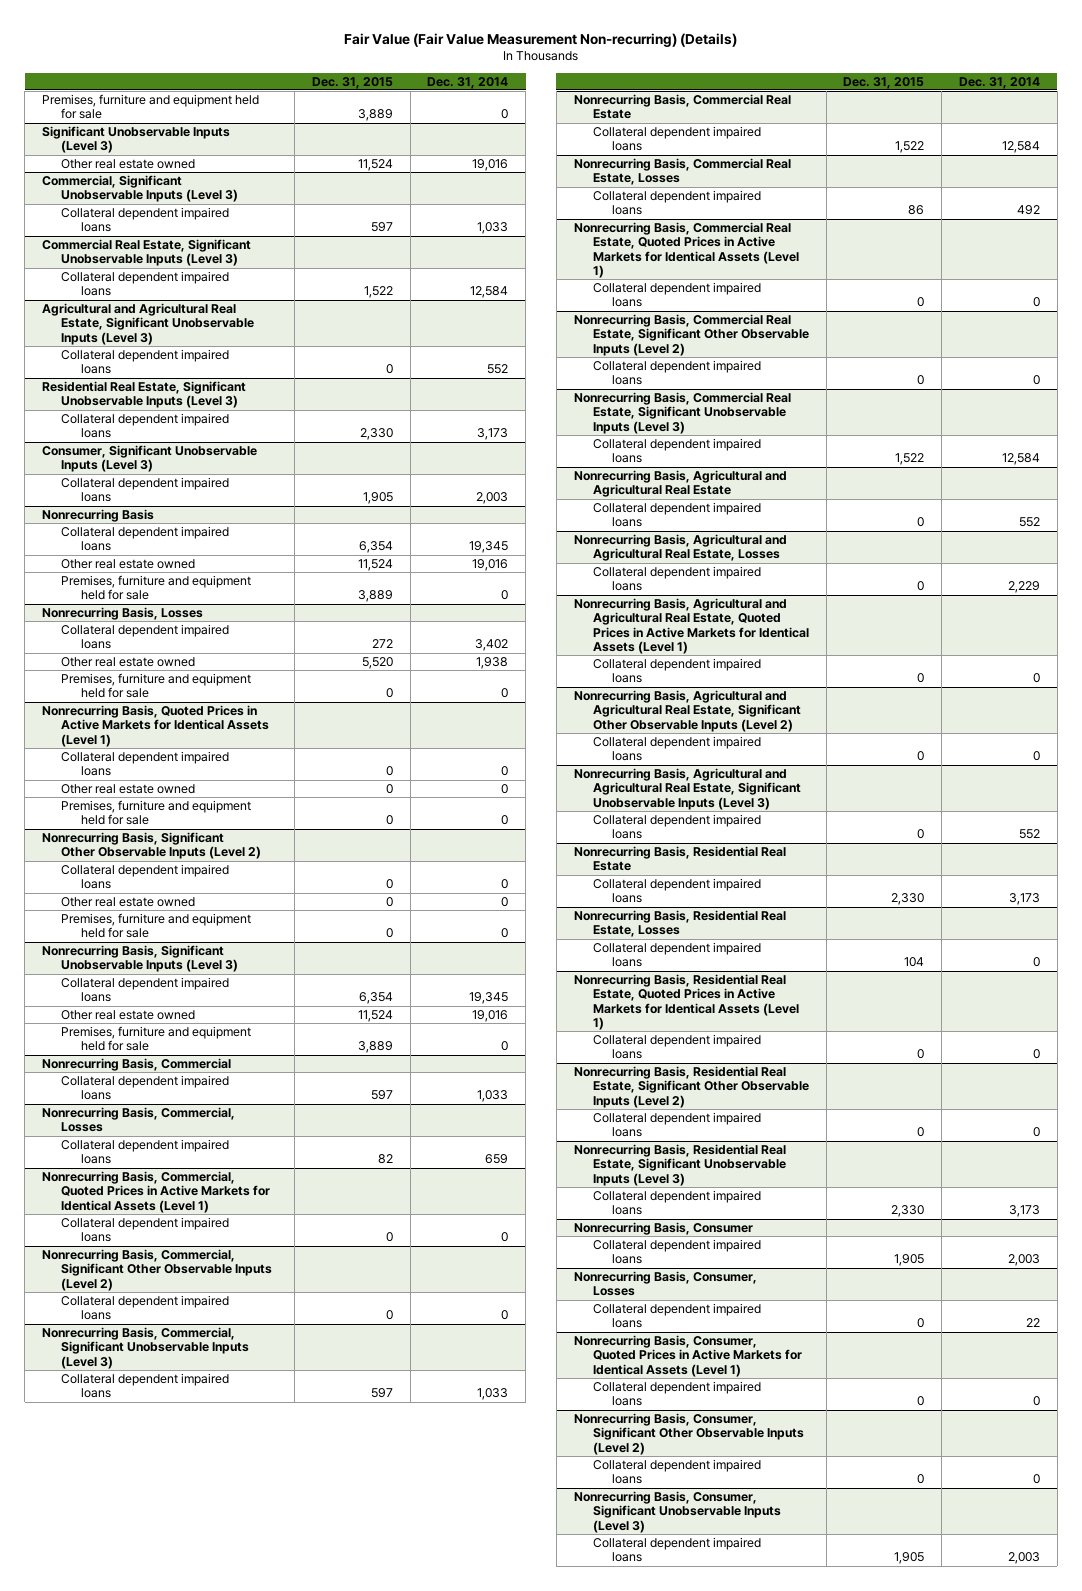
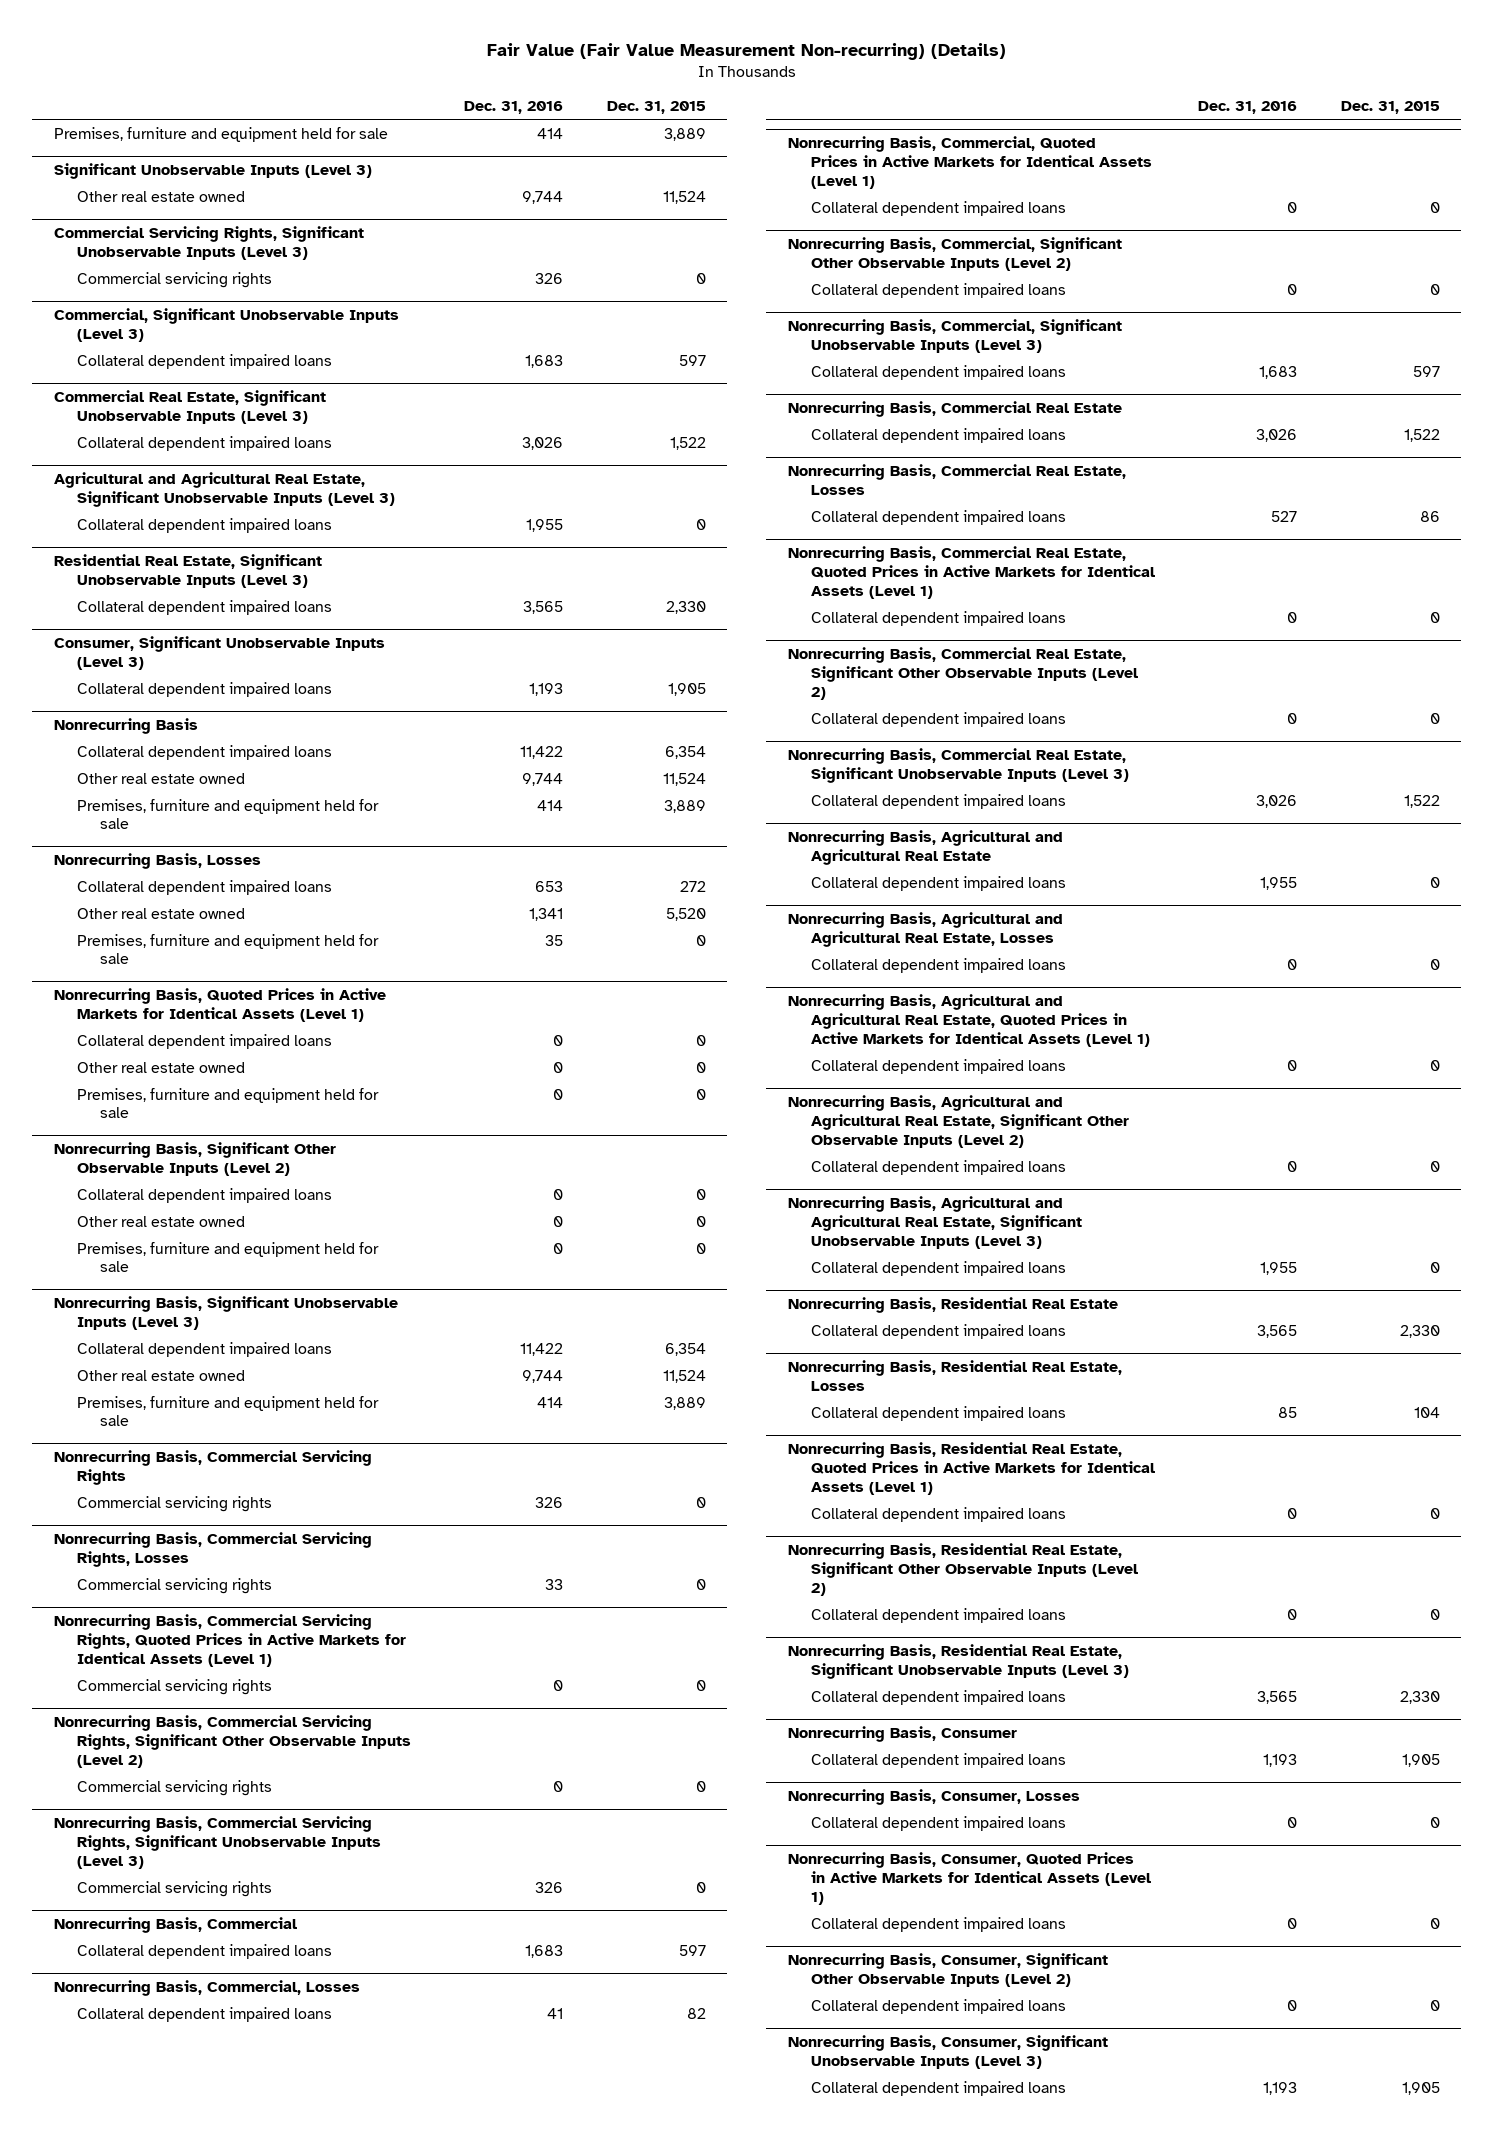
[427,76,509,89] Dec. 31, 2014 -> none
none -> [464,101,564,115] Dec. 31, 2016
none -> [54,225,365,260] Commercial Servicing Rights, Significant Unobservable Inputs (Level 3)
none -> [76,271,272,288] Commercial servicing rights
none -> [54,1449,373,1485] Nonrecurring Basis, Commercial Servicing Rights
none -> [76,1495,272,1512] Commercial servicing rights
none -> [54,1531,373,1567] Nonrecurring Basis, Commercial Servicing Rights, Losses
none -> [76,1577,272,1594] Commercial servicing rights
none -> [54,1613,406,1667] Nonrecurring Basis, Commercial Servicing Rights, Quoted Prices in Active Markets for Identical Assets (Level 1)
none -> [76,1678,272,1695] Commercial servicing rights
none -> [54,1714,411,1768] Nonrecurring Basis, Commercial Servicing Rights, Significant Other Observable Inputs (Level 2)
none -> [76,1779,272,1796] Commercial servicing rights
none -> [54,1815,381,1869] Nonrecurring Basis, Commercial Servicing Rights, Significant Unobservable Inputs (Level 3)
none -> [76,1880,272,1897] Commercial servicing rights

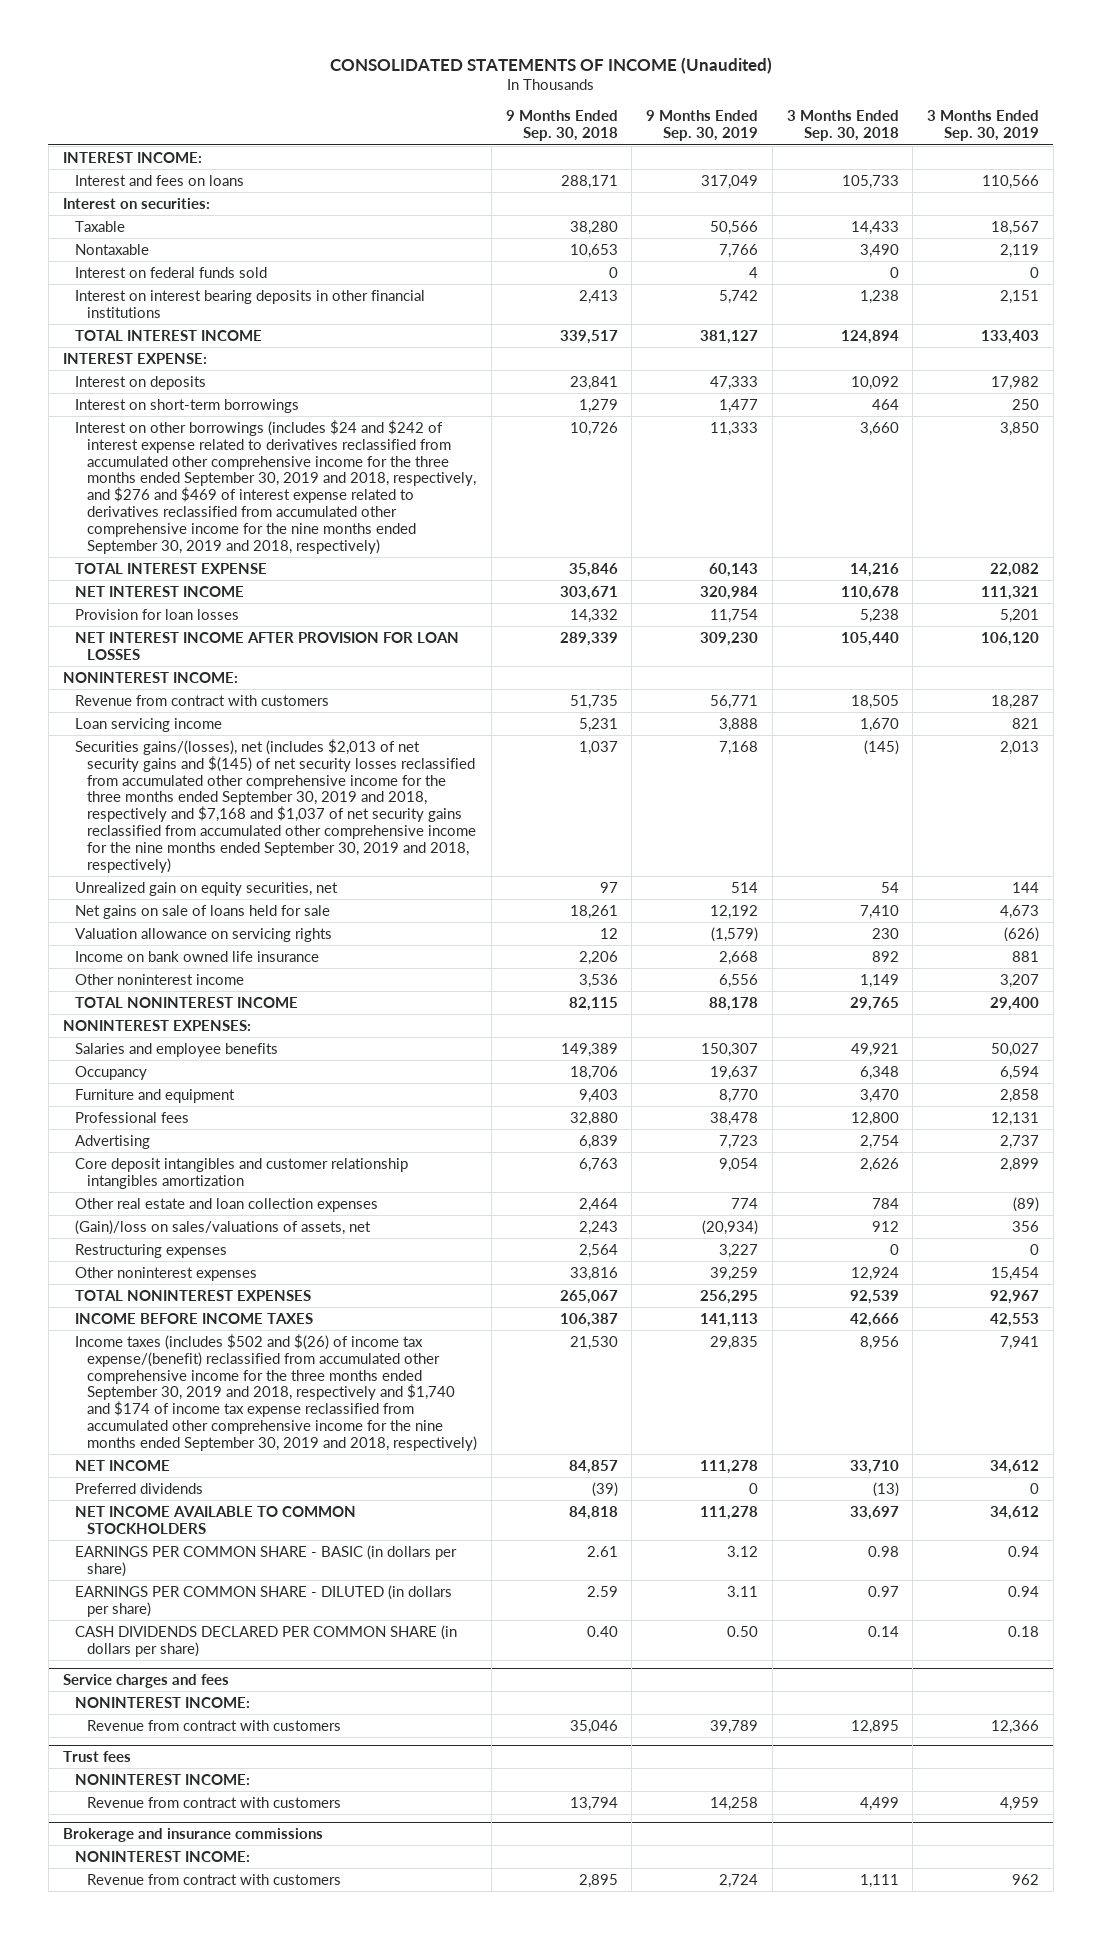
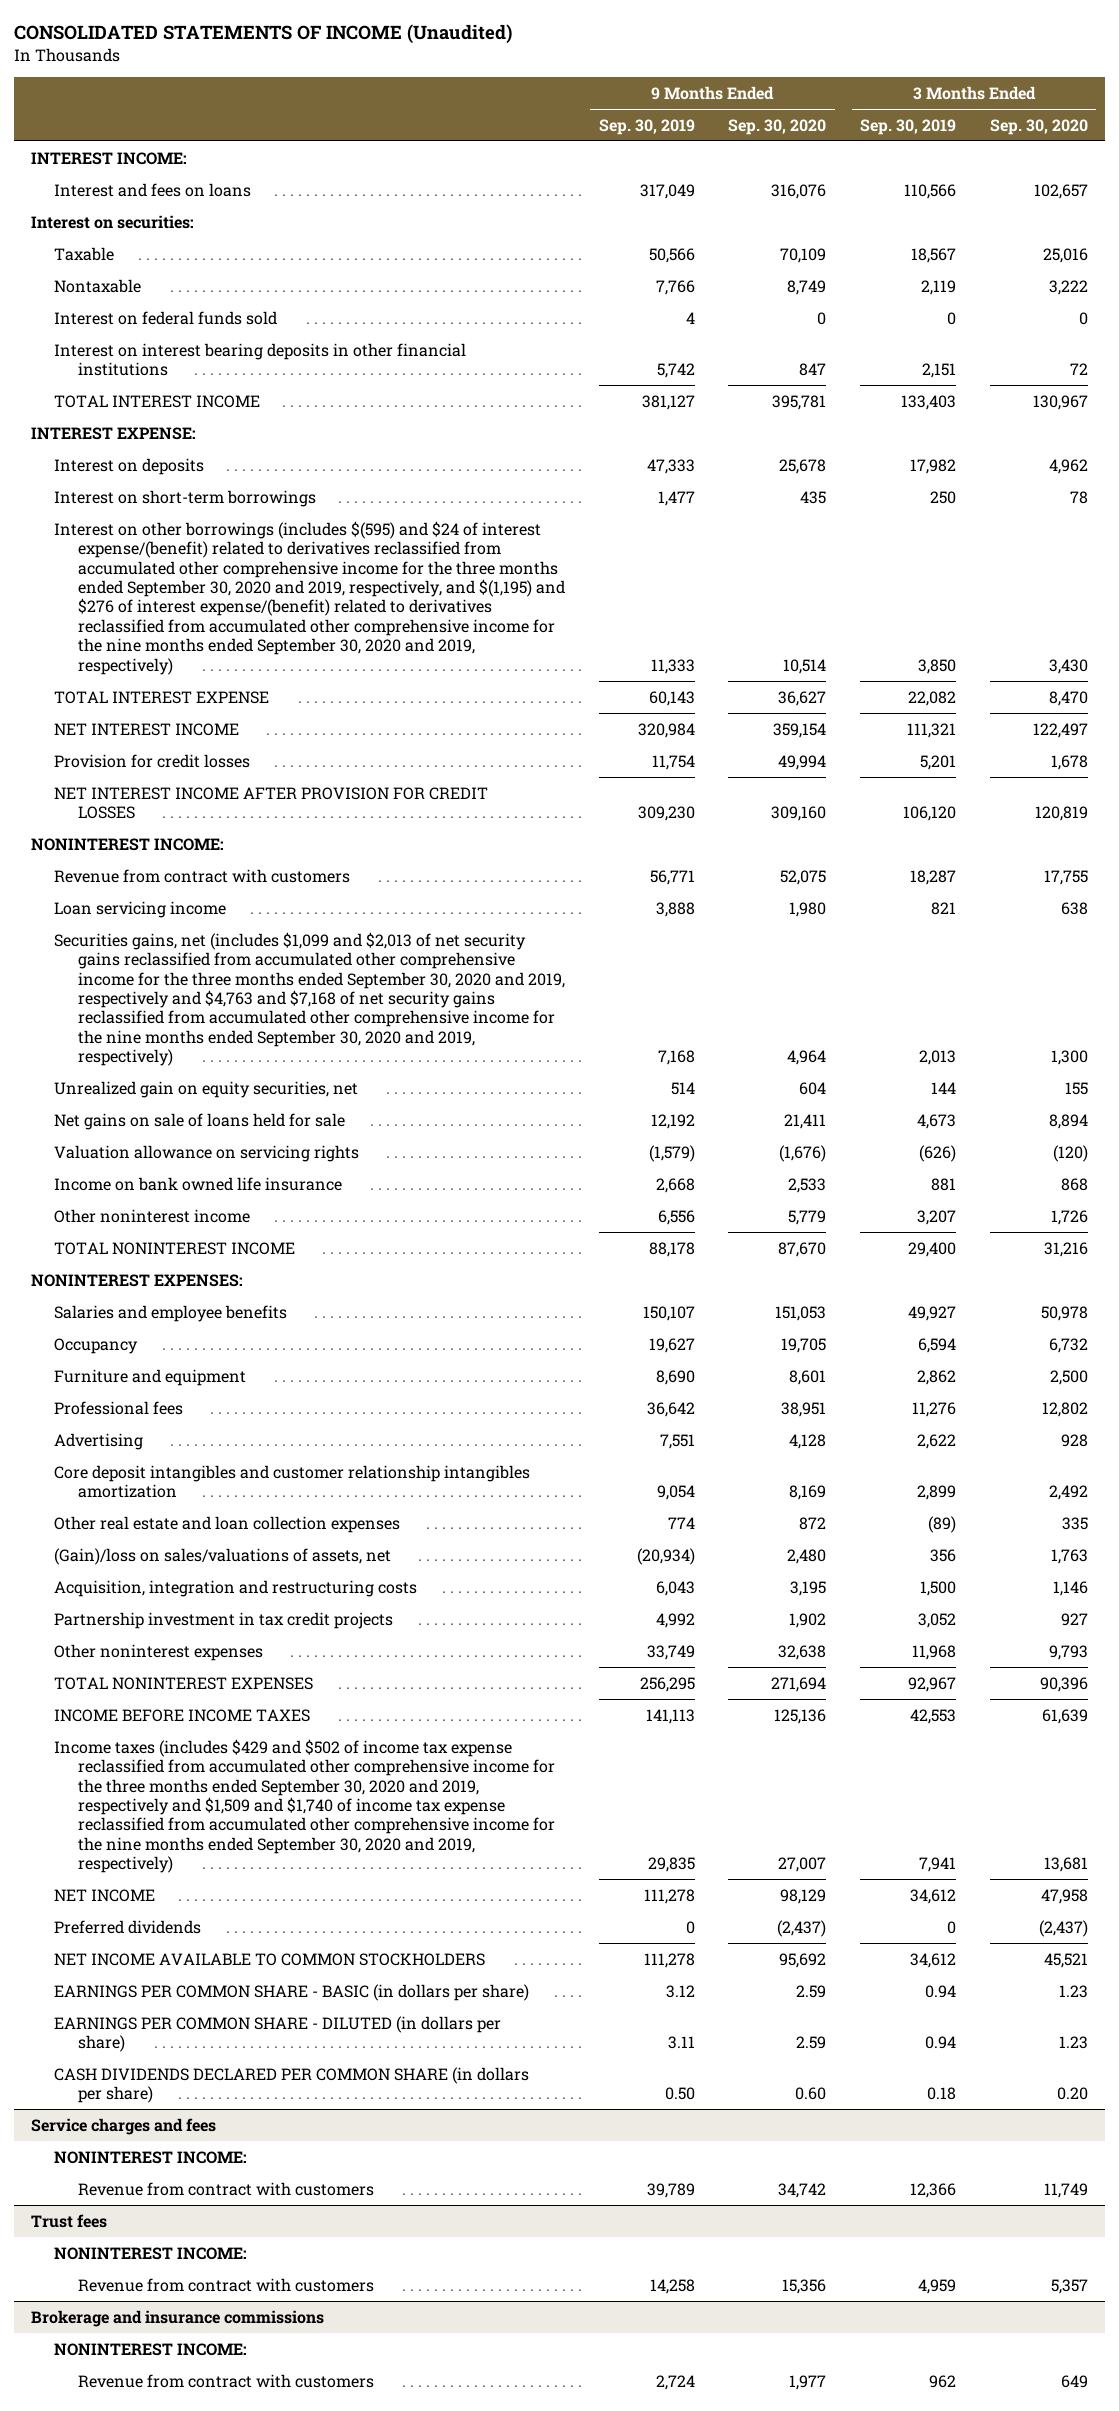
[505,110,618,142] 9 Months Ended Sep. 30, 2018 -> none
[786,110,899,142] 3 Months Ended Sep. 30, 2018 -> none
none -> [728,118,827,135] Sep. 30, 2020
none -> [989,118,1088,135] Sep. 30, 2020
[74,419,477,555] Interest on other borrowings (includes $24 and $242 of interest expense related to derivatives reclassified from accumulated other comprehensive income for the three months ended September 30, 2019 and 2018, respectively, and $276 and $469 of interest expense related to derivatives reclassified from accumulated other comprehensive income for the nine months ended September 30, 2019 and 2018, respectively) -> [54,520,565,675] Interest on other borrowings (includes $(595) and $24 of interest expense/(benefit) related to derivatives reclassified from accumulated other comprehensive income for the three months ended September 30, 2020 and 2019, respectively, and $(1,195) and $276 of interest expense/(benefit) related to derivatives reclassified from accumulated other comprehensive income for the nine months ended September 30, 2020 and 2019, respectively)
[74,608,239,620] Provision for loan losses -> [54,753,251,768] Provision for credit losses
[74,631,459,660] NET INTEREST INCOME AFTER PROVISION FOR LOAN LOSSES -> [54,786,489,820] NET INTEREST INCOME AFTER PROVISION FOR CREDIT LOSSES
[74,738,477,874] Securities gains/(losses), net (includes $2,013 of net security gains and $(145) of net security losses reclassified from accumulated other comprehensive income for the three months ended September 30, 2019 and 2018, respectively and $7,168 and $1,037 of net security gains reclassified from accumulated other comprehensive income for the nine months ended September 30, 2019 and 2018, respectively) -> [54,931,565,1067] Securities gains, net (includes $1,099 and $2,013 of net security gains reclassified from accumulated other comprehensive income for the three months ended September 30, 2020 and 2019, respectively and $4,763 and $7,168 of net security gains reclassified from accumulated other comprehensive income for the nine months ended September 30, 2020 and 2019, respectively)
[701,1042,759,1057] 150,307 -> [642,1305,695,1321] 150,107
[990,1042,1039,1057] 50,027 -> [908,1305,957,1321] 49,927
[710,1065,759,1080] 19,637 -> [648,1337,695,1353] 19,627
[719,1088,759,1103] 8,770 -> [655,1369,695,1385] 8,690
[999,1088,1039,1103] 2,858 -> [917,1369,957,1385] 2,862
[710,1111,759,1126] 38,478 -> [646,1401,695,1417] 36,642
[990,1111,1039,1126] 12,131 -> [912,1401,957,1417] 11,276
[719,1134,759,1149] 7,723 -> [659,1433,695,1449] 7,551
[999,1134,1039,1149] 2,737 -> [917,1433,957,1449] 2,622
[74,1243,227,1258] Restructuring expenses -> none
none -> [54,1579,418,1597] Acquisition, integration and restructuring costs
none -> [54,1611,394,1629] Partnership investment in tax credit projects
[710,1266,759,1281] 39,259 -> [646,1644,695,1660] 33,749
[990,1266,1039,1281] 15,454 -> [912,1644,957,1660] 11,968
[74,1333,478,1452] Income taxes (includes $502 and $(26) of income tax expense/(benefit) reclassified from accumulated other comprehensive income for the three months ended September 30, 2019 and 2018, respectively and $1,740 and $174 of income tax expense reclassified from accumulated other comprehensive income for the nine months ended September 30, 2019 and 2018, respectively) -> [54,1738,555,1874] Income taxes (includes $429 and $502 of income tax expense reclassified from accumulated other comprehensive income for the three months ended September 30, 2020 and 2019, respectively and $1,509 and $1,740 of income tax expense reclassified from accumulated other comprehensive income for the nine months ended September 30, 2020 and 2019, respectively)

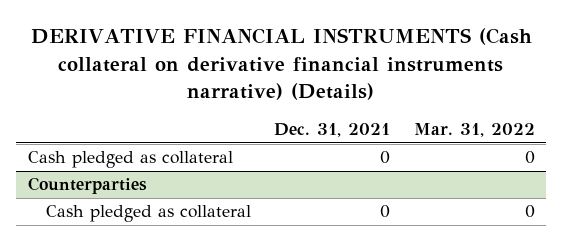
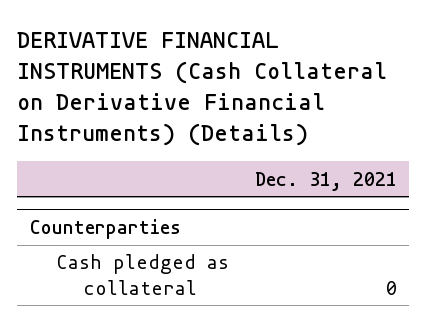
[31,28,533,101] DERIVATIVE FINANCIAL INSTRUMENTS (Cash collateral on derivative financial instruments narrative) (Details) -> [17,32,388,147] DERIVATIVE FINANCIAL INSTRUMENTS (Cash Collateral on Derivative Financial Instruments) (Details)
[413,123,535,138] Mar. 31, 2022 -> none
[27,151,233,169] Cash pledged as collateral -> none

